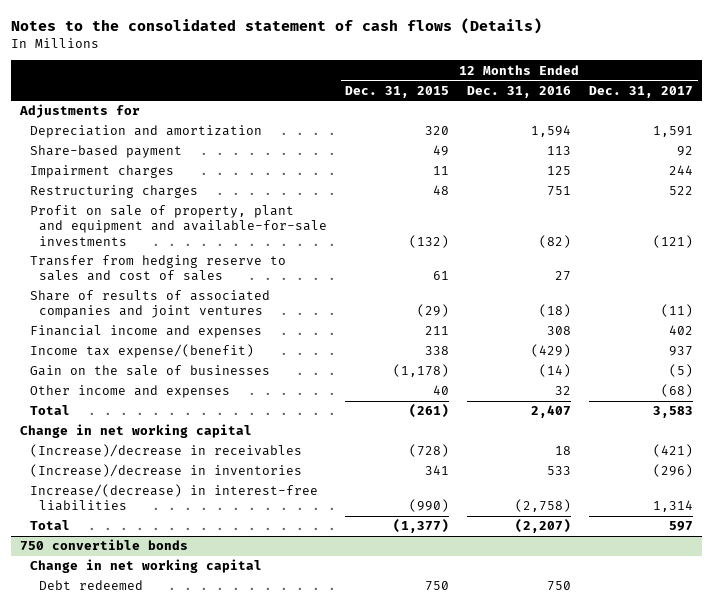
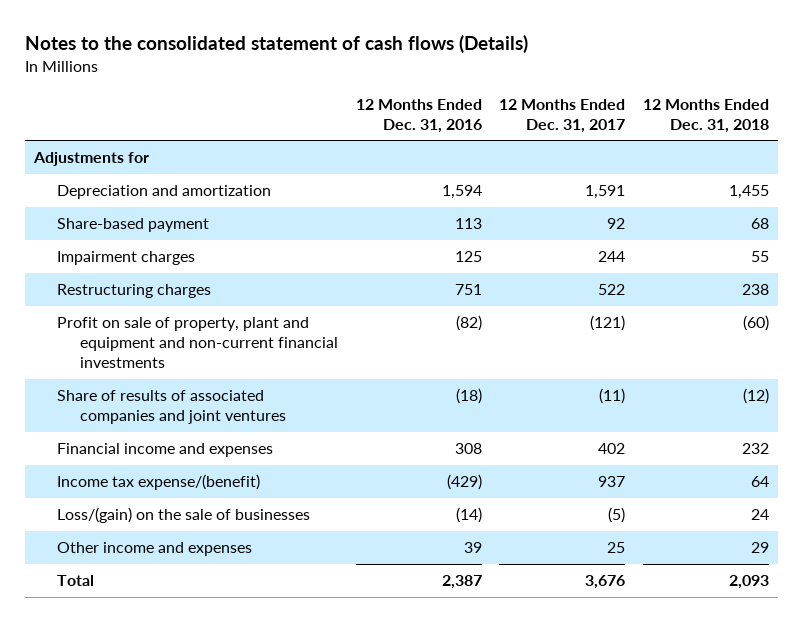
[345,85,450,98] Dec. 31, 2015 -> none
none -> [642,98,769,133] 12 Months Ended Dec. 31, 2018
[29,255,286,282] Transfer from hedging reserve to sales and cost of sales -> none
[29,205,328,246] Profit on sale of property, plant and equipment and available-for-sale investments -> [57,317,338,369] Profit on sale of property, plant and equipment and non-current financial investments
[20,424,253,439] Change in net working capital -> none
[29,444,302,458] (Increase)/decrease in receivables -> none
[29,464,302,478] (Increase)/decrease in inventories -> none
[29,484,318,512] Increase/(decrease) in interest-free liabilities -> none
[29,520,70,531] Total -> none
[20,539,189,552] 750 convertible bonds -> none
[29,559,262,574] Change in net working capital -> none
[39,580,144,591] Debt redeemed -> none
[29,365,270,377] Gain on the sale of businesses -> [57,507,311,524] Loss/(gain) on the sale of businesses
[555,386,572,396] 32 -> [463,542,482,554] 39
[661,384,694,398] (68) -> [607,542,626,554] 25
[531,405,572,419] 2,407 -> [441,575,482,590] 2,387
[653,406,694,419] 3,583 -> [585,575,626,590] 3,676

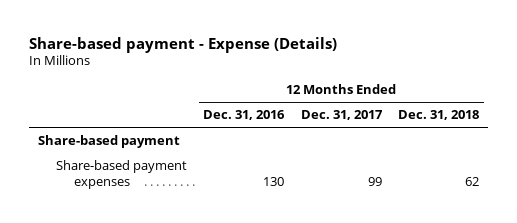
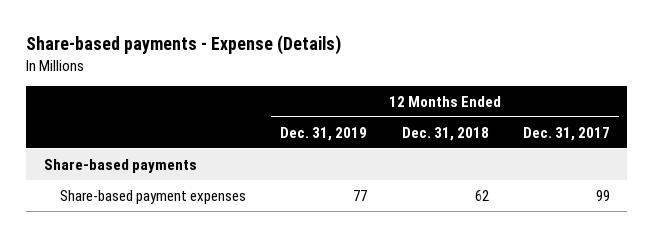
[29,36,338,53] Share-based payment - Expense (Details) -> [26,35,342,56] Share-based payments - Expense (Details)
[203,110,286,121] Dec. 31, 2016 -> none
none -> [280,126,368,141] Dec. 31, 2019
[37,134,180,148] Share-based payment -> [43,158,197,173] Share-based payments

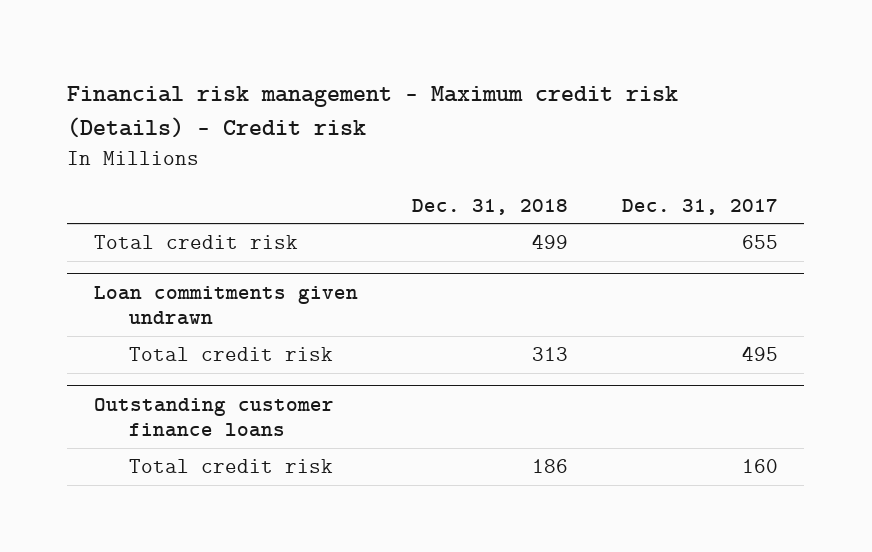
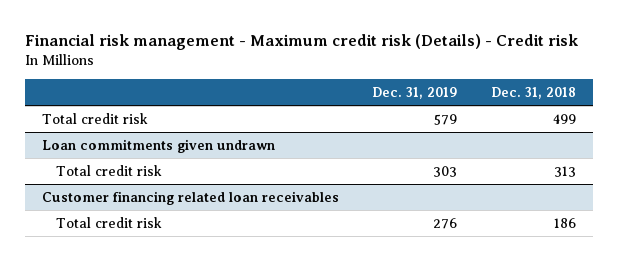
[621,198,778,215] Dec. 31, 2017 -> none
none -> [372,86,458,99] Dec. 31, 2019
[94,397,335,438] Outstanding customer finance loans -> [41,190,339,205] Customer financing related loan receivables

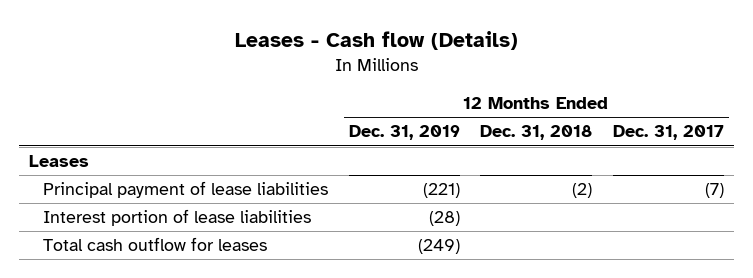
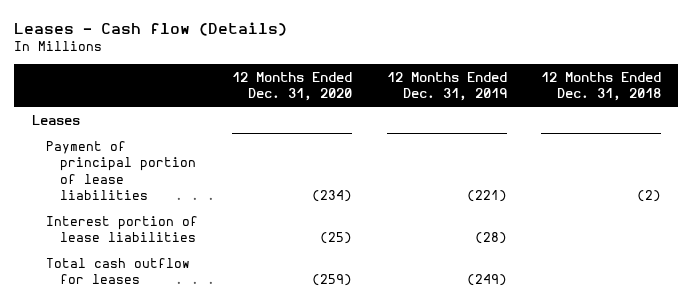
[612,125,724,141] Dec. 31, 2017 -> none
none -> [232,71,353,102] 12 Months Ended Dec. 31, 2020
[43,181,329,199] Principal payment of lease liabilities -> [45,140,197,200] Payment of principal portion of lease liabilities

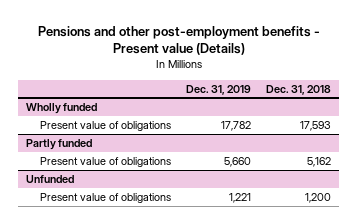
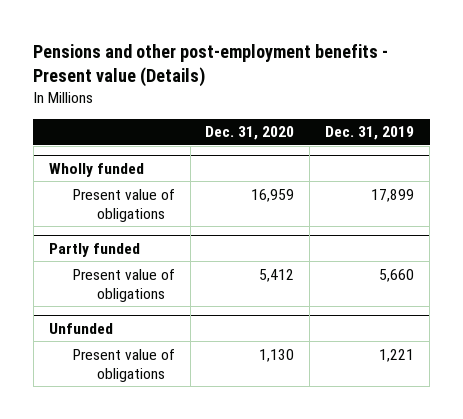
[266,84,332,95] Dec. 31, 2018 -> none
none -> [205,126,295,141] Dec. 31, 2020
[220,120,251,131] 17,782 -> [371,188,415,202] 17,899

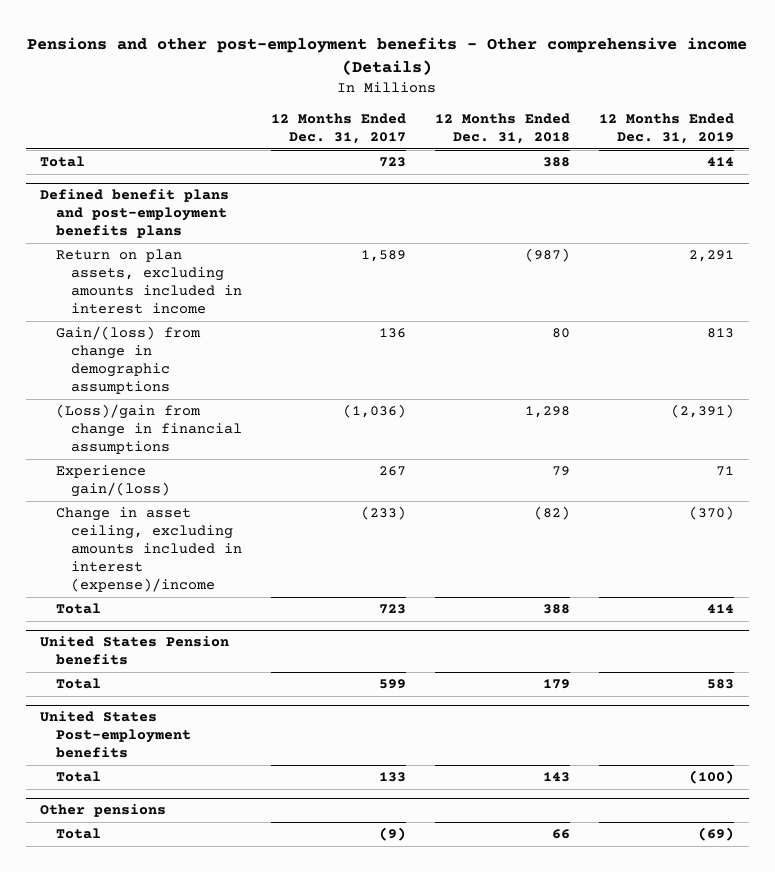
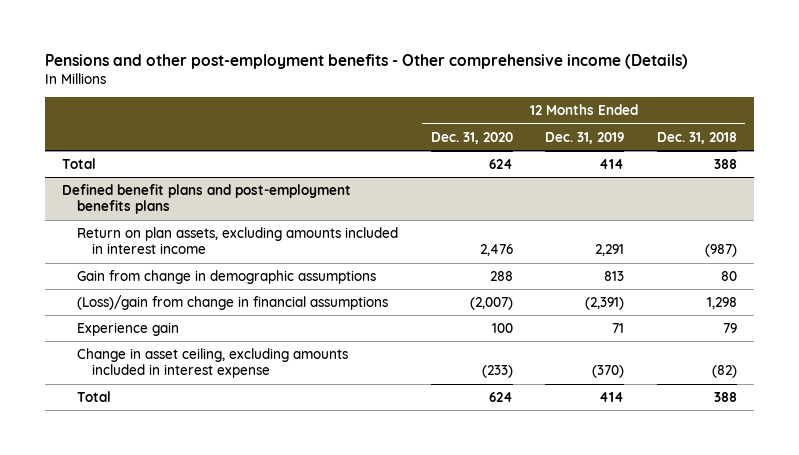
[270,113,406,145] 12 Months Ended Dec. 31, 2017 -> none
none -> [430,131,513,144] Dec. 31, 2020
[55,326,201,395] Gain/(loss) from change in demographic assumptions -> [76,269,376,284] Gain from change in demographic assumptions
[55,465,170,498] Experience gain/(loss) -> [76,321,179,336] Experience gain
[55,507,242,593] Change in asset ceiling, excluding amounts included in interest (expense)/income -> [76,347,348,379] Change in asset ceiling, excluding amounts included in interest expense
[40,636,230,666] United States Pension benefits -> none
[55,678,101,690] Total -> none
[40,711,191,759] United States Post-employment benefits -> none
[55,771,101,783] Total -> none
[40,804,167,818] Other pensions -> none
[55,828,101,840] Total -> none

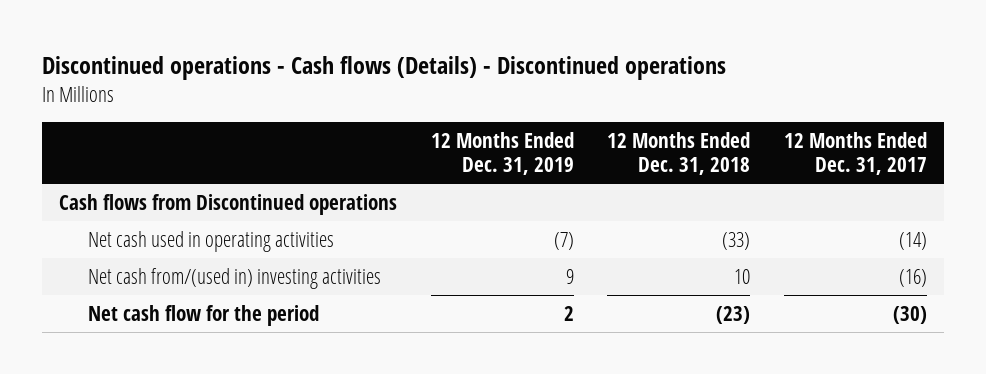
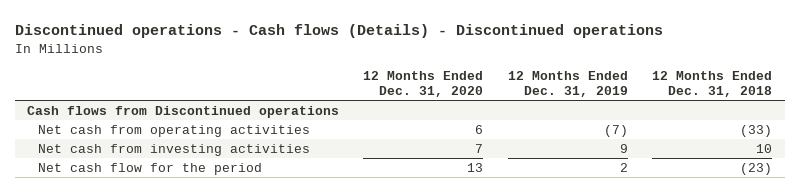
[784,131,928,176] 12 Months Ended Dec. 31, 2017 -> none
none -> [363,70,484,98] 12 Months Ended Dec. 31, 2020
[88,230,335,252] Net cash used in operating activities -> [38,124,311,137] Net cash from operating activities
[88,267,382,289] Net cash from/(used in) investing activities -> [38,143,311,156] Net cash from investing activities

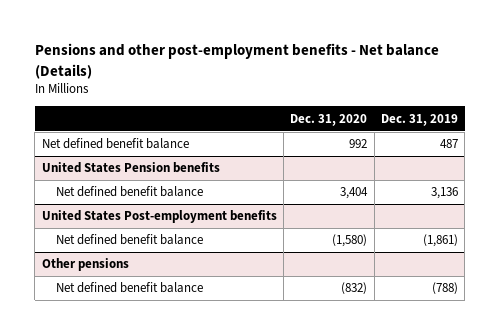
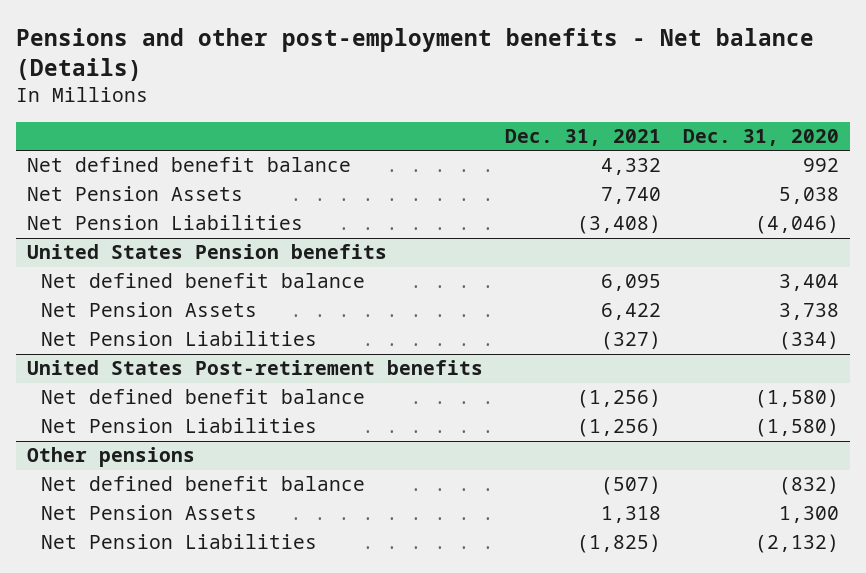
[380,113,458,126] Dec. 31, 2019 -> none
none -> [504,129,661,147] Dec. 31, 2021
none -> [26,186,243,202] Net Pension Assets
none -> [26,215,303,231] Net Pension Liabilities
none -> [41,302,258,318] Net Pension Assets
none -> [41,331,318,347] Net Pension Liabilities
[41,210,277,224] United States Post-employment benefits -> [26,360,483,376] United States Post-retirement benefits
none -> [41,418,318,434] Net Pension Liabilities
none -> [41,505,258,521] Net Pension Assets
none -> [41,534,318,550] Net Pension Liabilities

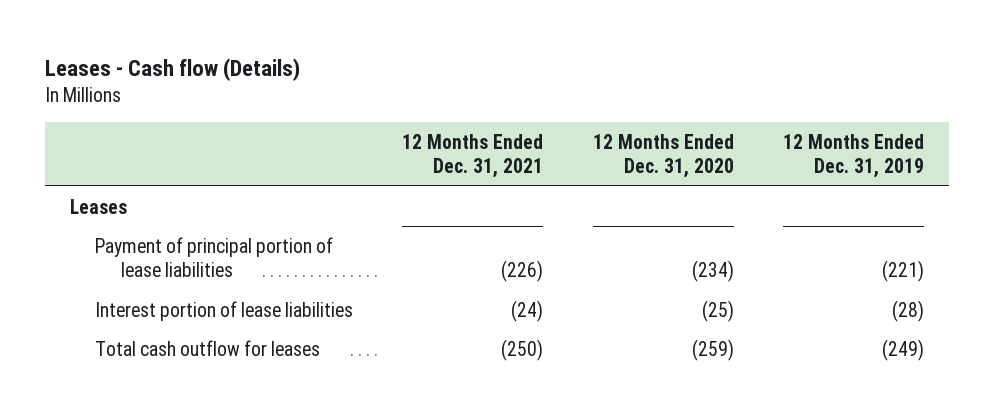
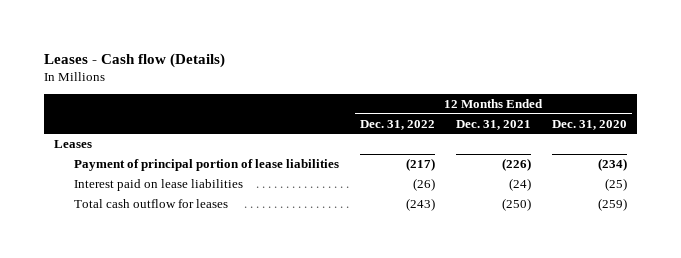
[783,133,925,178] 12 Months Ended Dec. 31, 2019 -> none
none -> [359,119,435,130] Dec. 31, 2022
[95,300,354,321] Interest portion of lease liabilities -> [74,178,244,191] Interest paid on lease liabilities

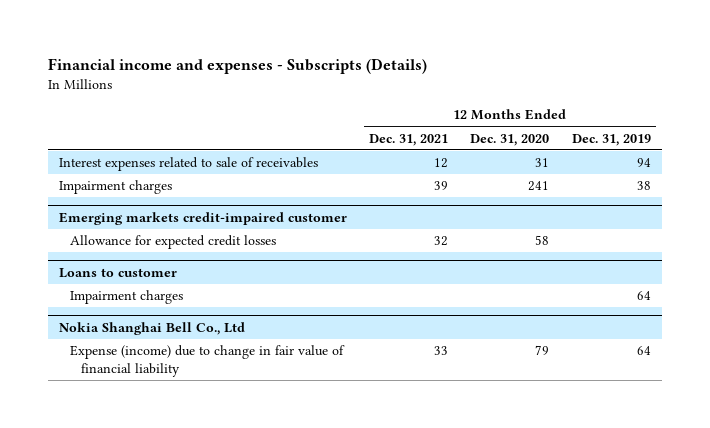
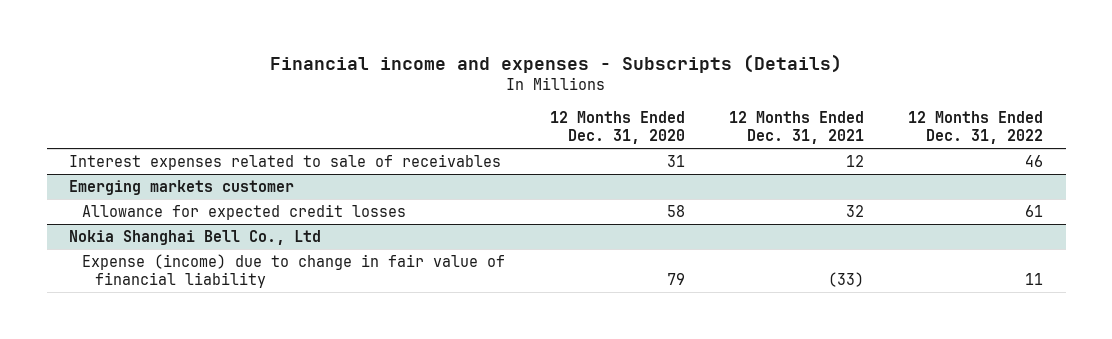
[571,133,651,146] Dec. 31, 2019 -> none
none -> [908,111,1044,145] 12 Months Ended Dec. 31, 2022
[59,180,173,195] Impairment charges -> none
[59,212,348,226] Emerging markets credit-impaired customer -> [68,179,294,195] Emerging markets customer
[59,268,178,279] Loans to customer -> none
[69,290,183,305] Impairment charges -> none
[434,346,449,356] 33 -> [827,271,864,287] (33)

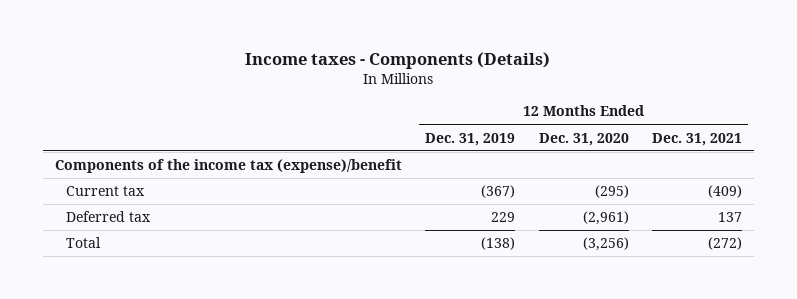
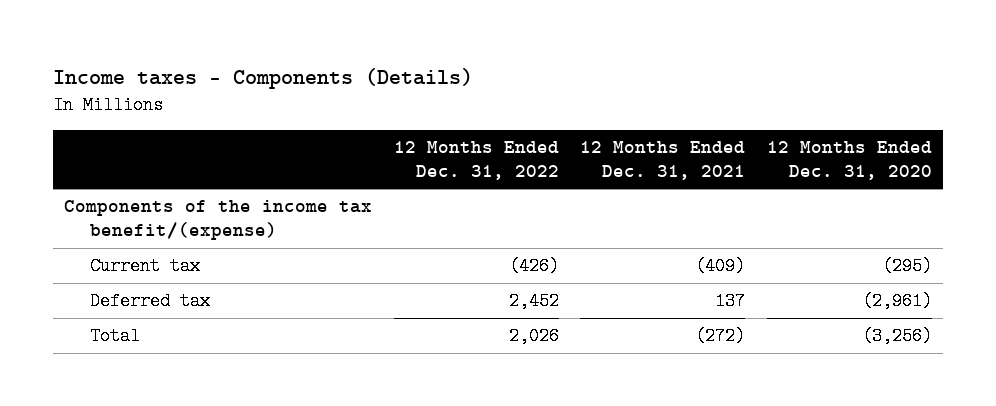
[425,132,516,146] Dec. 31, 2019 -> none
none -> [393,140,559,180] 12 Months Ended Dec. 31, 2022
[54,159,402,174] Components of the income tax (expense)/benefit -> [63,200,372,241] Components of the income tax benefit/(expense)

